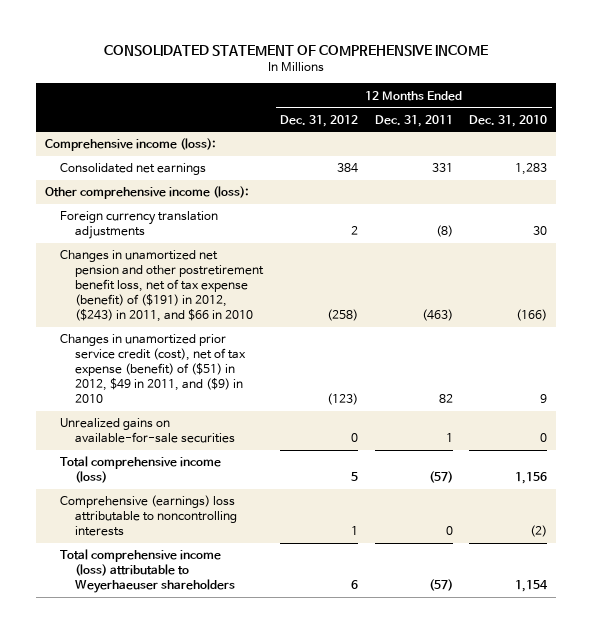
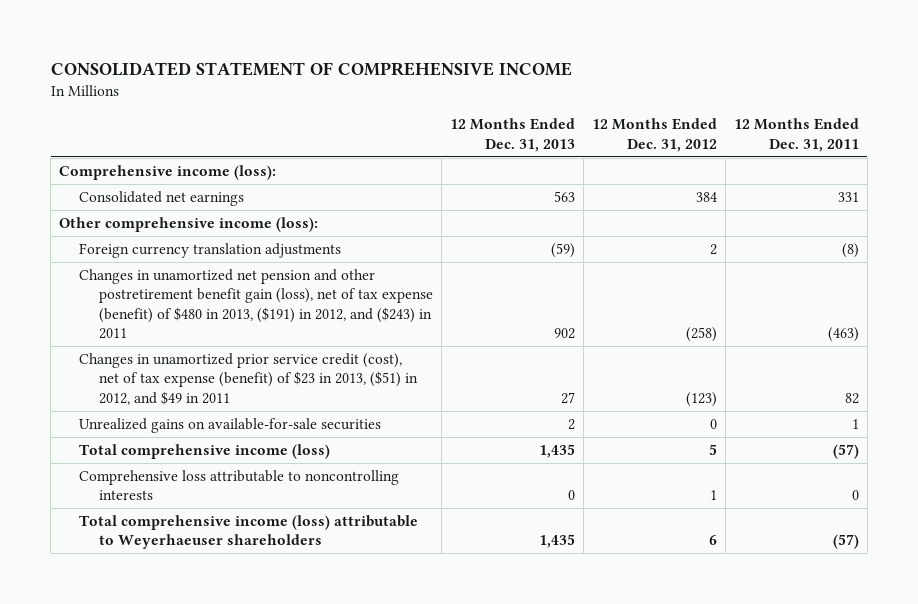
[469,114,548,127] Dec. 31, 2010 -> none
none -> [449,118,575,152] 12 Months Ended Dec. 31, 2013
[60,250,265,322] Changes in unamortized net pension and other postretirement benefit loss, net of tax expense (benefit) of ($191) in 2012, ($243) in 2011, and $66 in 2010 -> [78,269,434,339] Changes in unamortized net pension and other postretirement benefit gain (loss), net of tax expense (benefit) of $480 in 2013, ($191) in 2012, and ($243) in 2011
[60,334,247,403] Changes in unamortized prior service credit (cost), net of tax expense (benefit) of ($51) in 2012, $49 in 2011, and ($9) in 2010 -> [78,353,419,405] Changes in unamortized prior service credit (cost), net of tax expense (benefit) of $23 in 2013, ($51) in 2012, and $49 in 2011
[60,495,238,537] Comprehensive (earnings) loss attributable to noncontrolling interests -> [78,470,399,501] Comprehensive loss attributable to noncontrolling interests

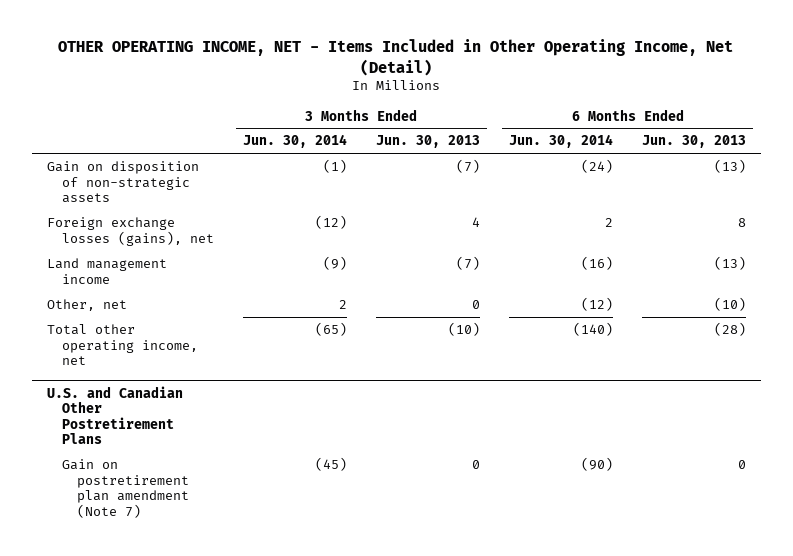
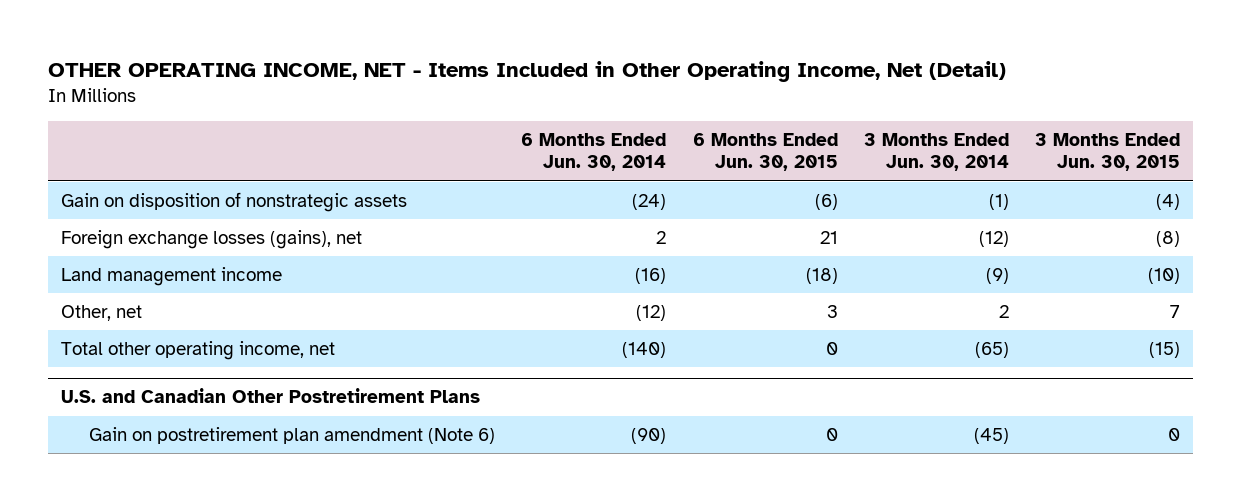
[375,135,480,149] Jun. 30, 2013 -> none
[642,135,747,149] Jun. 30, 2013 -> none
none -> [692,132,838,172] 6 Months Ended Jun. 30, 2015
none -> [1034,132,1180,172] 3 Months Ended Jun. 30, 2015
[46,161,199,204] Gain on disposition of non-strategic assets -> [61,192,408,213] Gain on disposition of nonstrategic assets
[61,459,190,518] Gain on postretirement plan amendment (Note 7) -> [89,427,496,445] Gain on postretirement plan amendment (Note 6)

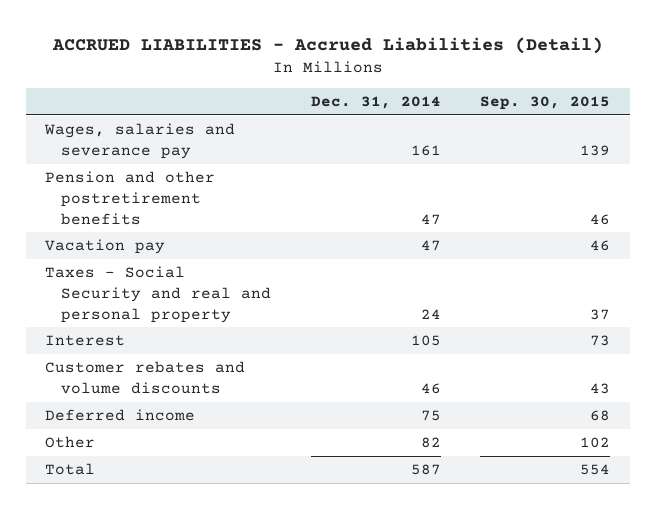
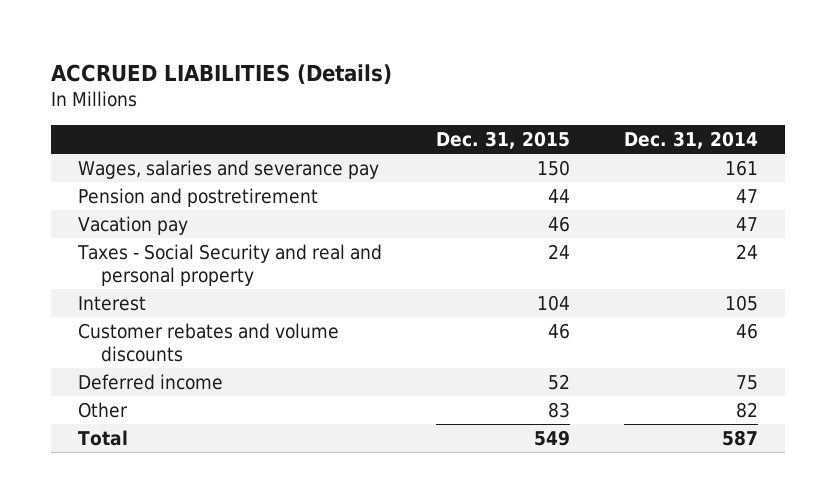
[51,37,603,55] ACCRUED LIABILITIES - Accrued Liabilities (Detail) -> [51,63,393,84] ACCRUED LIABILITIES (Details)
[480,96,611,111] Sep. 30, 2015 -> none
none -> [436,131,571,150] Dec. 31, 2015
[45,171,216,225] Pension and other postretirement benefits -> [78,188,319,208] Pension and postretirement

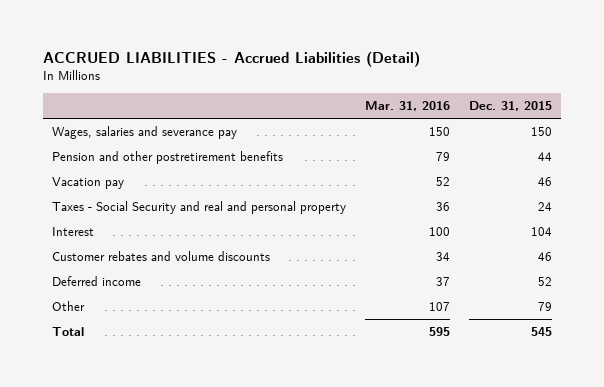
[51,63,393,84] ACCRUED LIABILITIES (Details) -> [42,50,420,67] ACCRUED LIABILITIES - Accrued Liabilities (Detail)
[624,131,759,150] Dec. 31, 2014 -> none
none -> [364,101,450,112] Mar. 31, 2016
[78,188,319,208] Pension and postretirement -> [52,151,284,165] Pension and other postretirement benefits
[548,402,571,419] 83 -> [537,302,552,312] 79
[534,430,571,447] 549 -> [530,327,552,337] 545

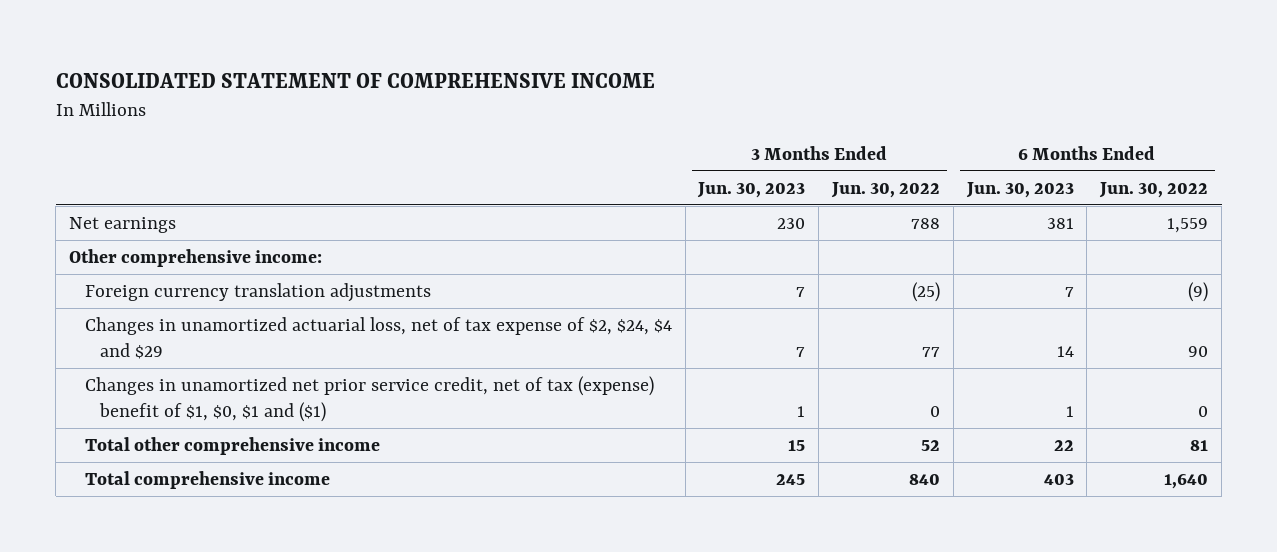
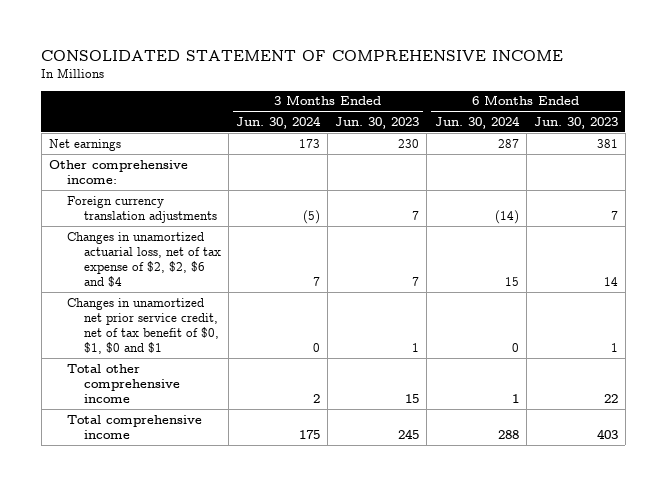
[830,181,940,198] Jun. 30, 2022 -> none
[1099,181,1209,198] Jun. 30, 2022 -> none
none -> [236,115,322,129] Jun. 30, 2024
none -> [434,115,520,129] Jun. 30, 2024
[84,316,672,359] Changes in unamortized actuarial loss, net of tax expense of $2, $24, $4 and $29 -> [66,231,222,287] Changes in unamortized actuarial loss, net of tax expense of $2, $2, $6 and $4
[84,375,654,422] Changes in unamortized net prior service credit, net of tax (expense) benefit of $1, $0, $1 and ($1) -> [66,297,220,354] Changes in unamortized net prior service credit, net of tax benefit of $0, $1, $0 and $1

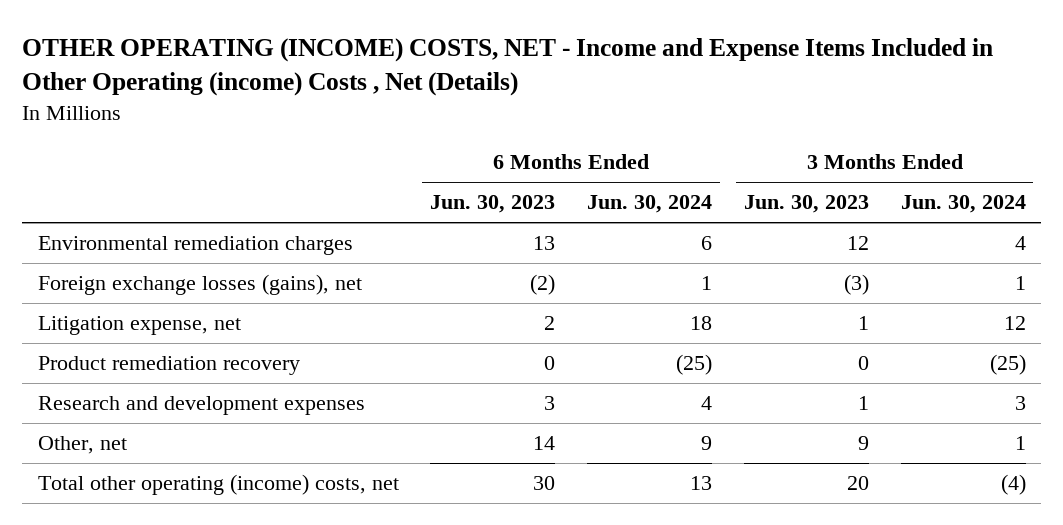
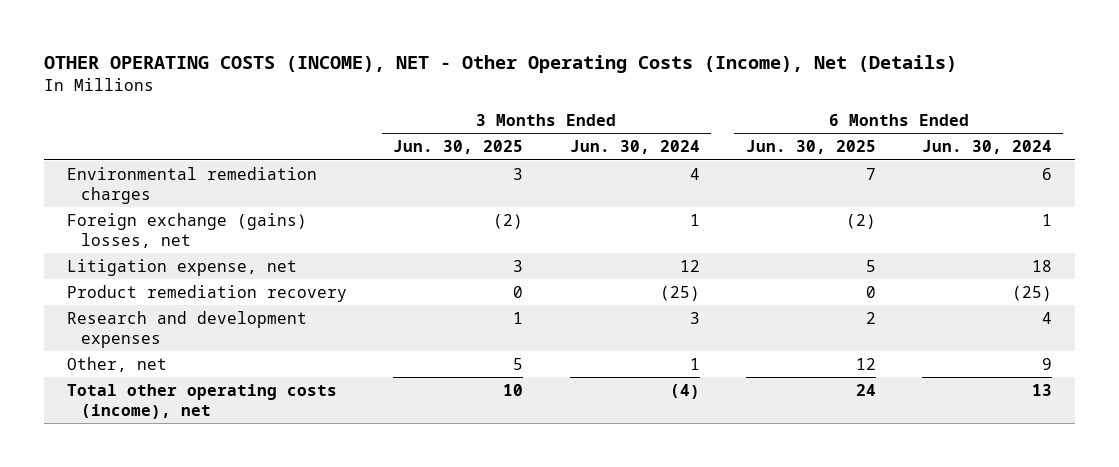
[21,38,993,97] OTHER OPERATING (INCOME) COSTS, NET - Income and Expense Items Included in Other Operating (income) Costs , Net (Details) -> [44,55,958,74] OTHER OPERATING COSTS (INCOME), NET - Other Operating Costs (Income), Net (Details)
[430,195,556,214] Jun. 30, 2023 -> none
[743,195,869,214] Jun. 30, 2023 -> none
none -> [393,140,524,155] Jun. 30, 2025
none -> [745,140,876,155] Jun. 30, 2025
[37,274,362,296] Foreign exchange losses (gains), net -> [67,212,308,249] Foreign exchange (gains) losses, net
[37,474,399,496] Total other operating (income) costs, net -> [67,383,338,420] Total other operating costs (income), net

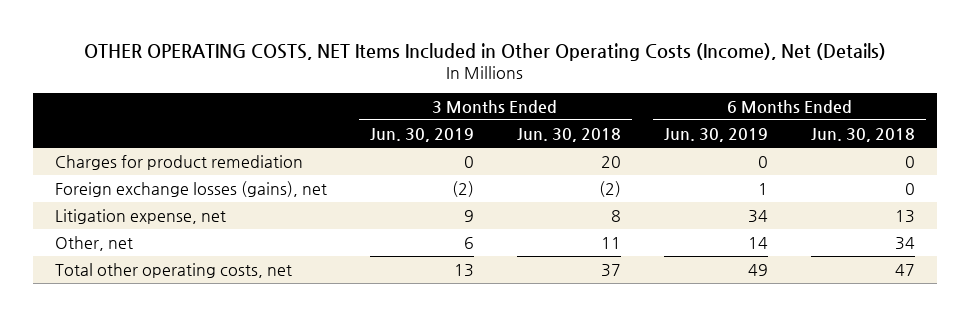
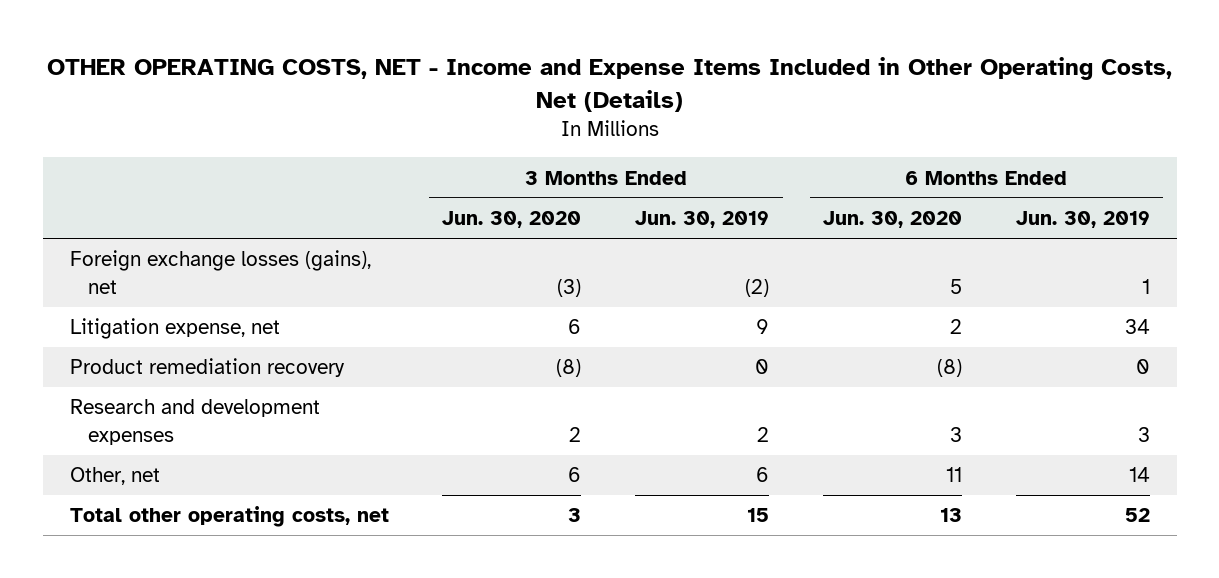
[84,42,887,61] OTHER OPERATING COSTS, NET Items Included in Other Operating Costs (Income), Net (Details) -> [46,57,1172,113] OTHER OPERATING COSTS, NET - Income and Expense Items Included in Other Operating Costs, Net (Details)
[517,127,622,142] Jun. 30, 2018 -> none
[811,127,916,142] Jun. 30, 2018 -> none
none -> [442,211,582,229] Jun. 30, 2020
none -> [823,211,963,229] Jun. 30, 2020
[54,154,303,170] Charges for product remediation -> none
none -> [69,358,345,378] Product remediation recovery
none -> [69,399,320,445] Research and development expenses
[453,263,474,277] 13 -> [747,508,770,523] 15
[748,263,769,276] 49 -> [1124,508,1150,523] 52

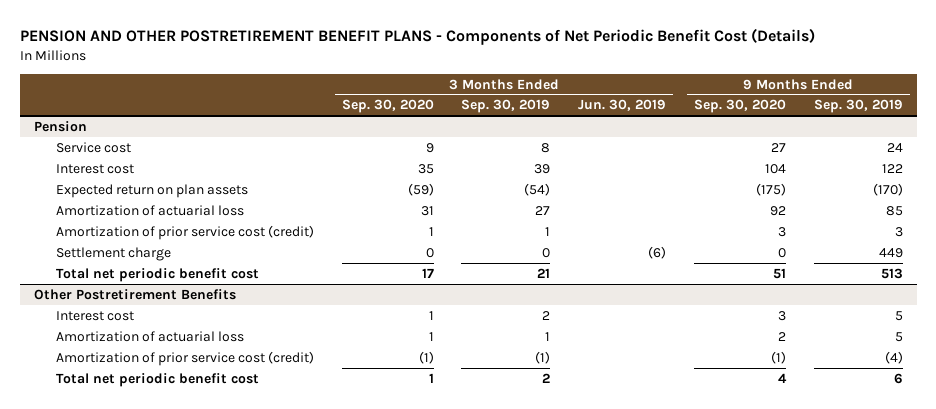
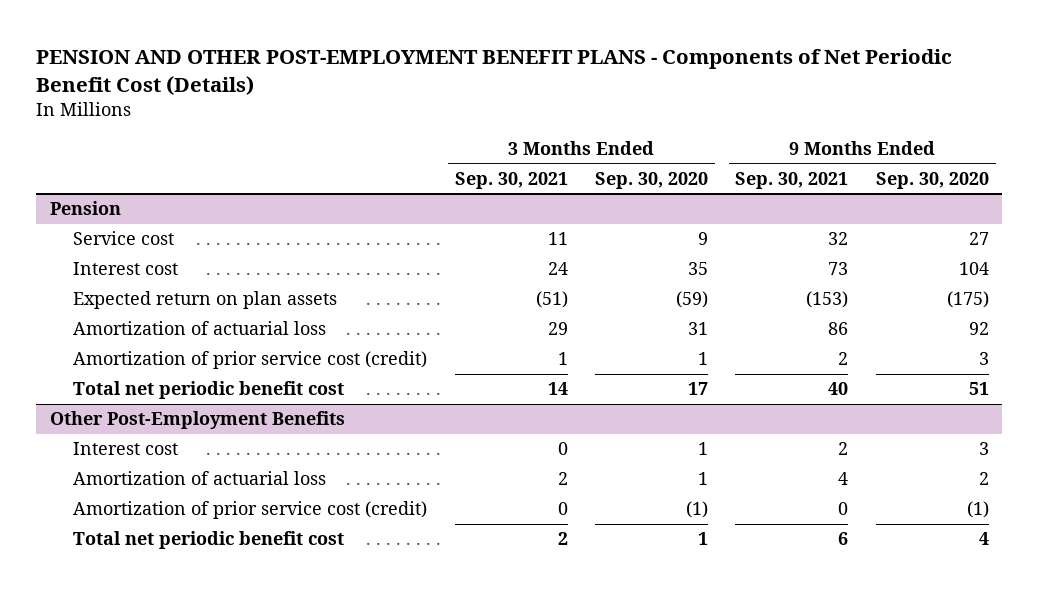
[19,28,815,46] PENSION AND OTHER POSTRETIREMENT BENEFIT PLANS - Components of Net Periodic Benefit Cost (Details) -> [35,48,952,95] PENSION AND OTHER POST-EMPLOYMENT BENEFIT PLANS - Components of Net Periodic Benefit Cost (Details)
[461,99,551,114] Sep. 30, 2019 -> none
[578,99,667,112] Jun. 30, 2019 -> none
[813,99,903,114] Sep. 30, 2019 -> none
none -> [454,172,568,190] Sep. 30, 2021
none -> [735,172,849,190] Sep. 30, 2021
[55,246,171,261] Settlement charge -> none
[33,288,236,300] Other Postretirement Benefits -> [49,411,345,430] Other Post-Employment Benefits

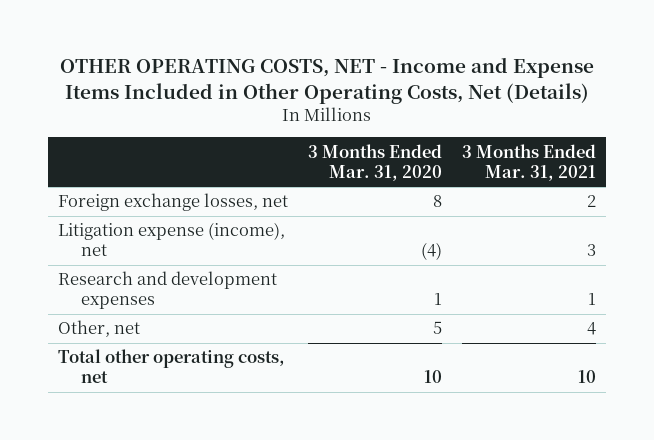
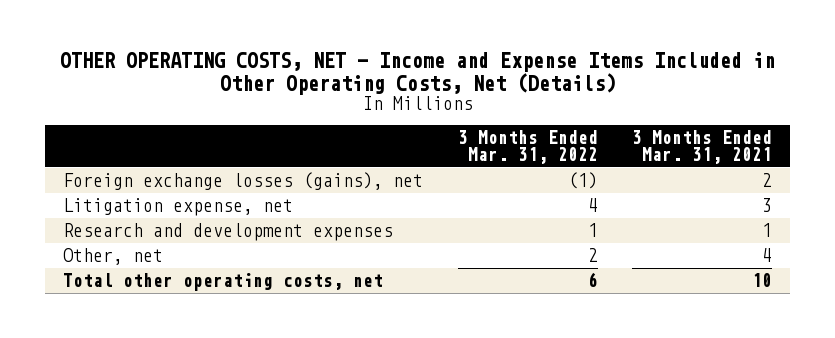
[308,143,443,181] 3 Months Ended Mar. 31, 2020 -> none
none -> [457,130,598,164] 3 Months Ended Mar. 31, 2022
[58,193,289,212] Foreign exchange losses, net -> [62,172,423,191] Foreign exchange losses (gains), net
[58,222,286,257] Litigation expense (income), net -> [62,198,293,217] Litigation expense, net

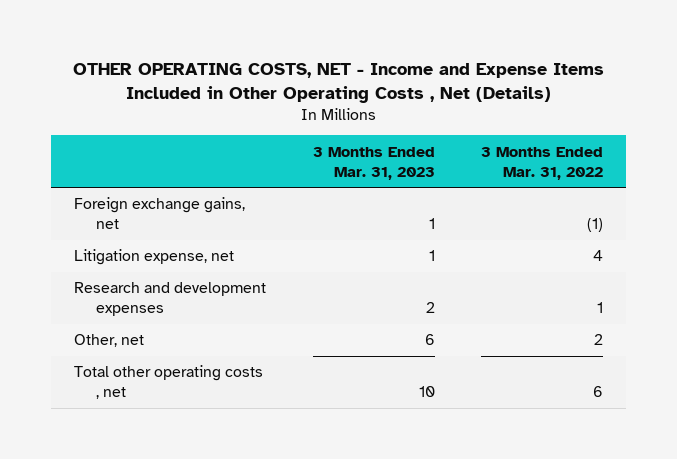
[59,51,775,95] OTHER OPERATING COSTS, NET - Income and Expense Items Included in Other Operating Costs, Net (Details) -> [72,63,604,104] OTHER OPERATING COSTS, NET - Income and Expense Items Included in Other Operating Costs , Net (Details)
[632,130,773,164] 3 Months Ended Mar. 31, 2021 -> none
none -> [312,146,435,180] 3 Months Ended Mar. 31, 2023
[62,172,423,191] Foreign exchange losses (gains), net -> [74,197,246,230] Foreign exchange gains, net
[62,273,383,292] Total other operating costs, net -> [74,365,264,400] Total other operating costs , net

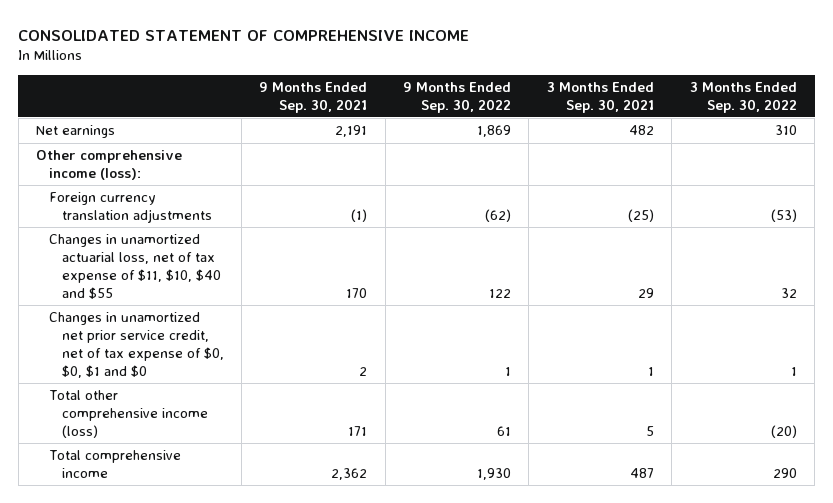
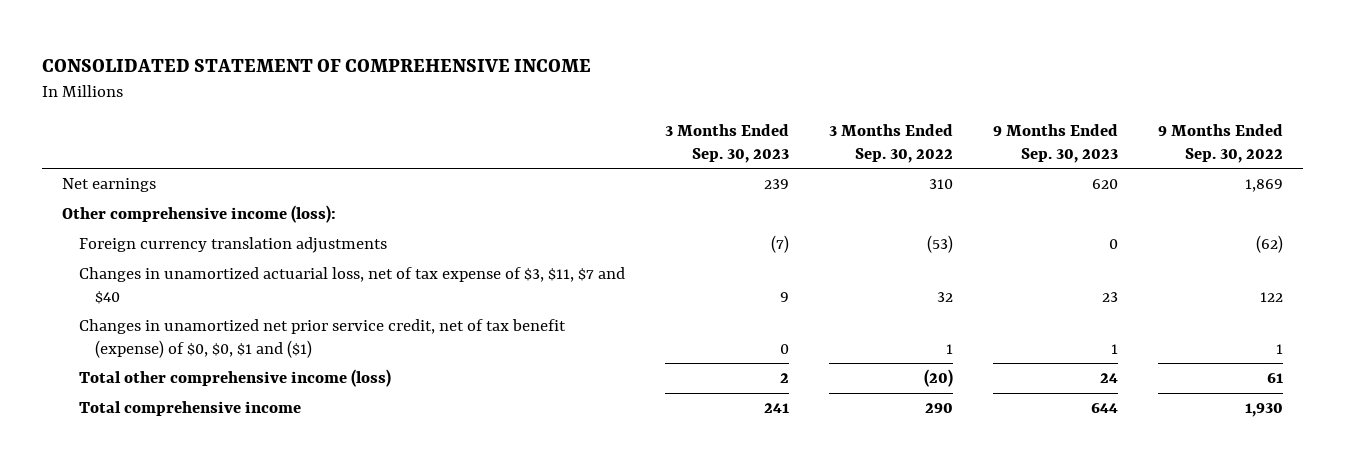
[259,81,368,113] 9 Months Ended Sep. 30, 2021 -> none
[546,81,654,113] 3 Months Ended Sep. 30, 2021 -> none
none -> [664,124,789,163] 3 Months Ended Sep. 30, 2023
none -> [992,124,1118,163] 9 Months Ended Sep. 30, 2023
[48,234,221,299] Changes in unamortized actuarial loss, net of tax expense of $11, $10, $40 and $55 -> [78,267,625,304] Changes in unamortized actuarial loss, net of tax expense of $3, $11, $7 and $40
[48,312,224,378] Changes in unamortized net prior service credit, net of tax expense of $0, $0, $1 and $0 -> [78,319,566,358] Changes in unamortized net prior service credit, net of tax benefit (expense) of $0, $0, $1 and ($1)

